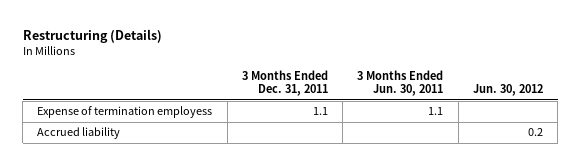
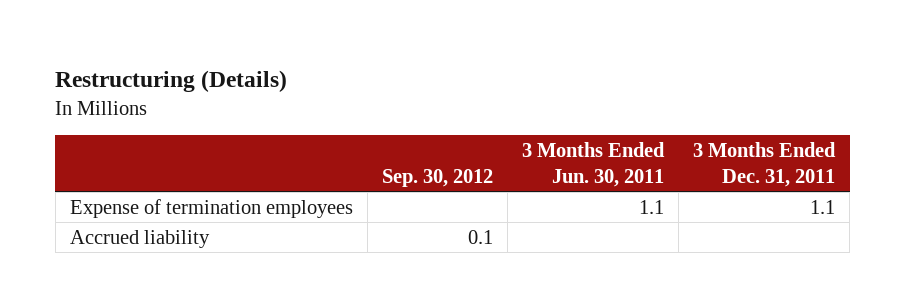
[472,84,543,97] Jun. 30, 2012 -> none
none -> [381,168,493,187] Sep. 30, 2012
[37,106,213,119] Expense of termination employess -> [69,198,353,218] Expense of termination employees

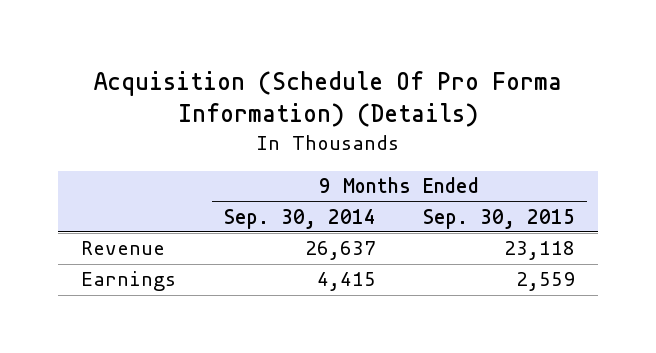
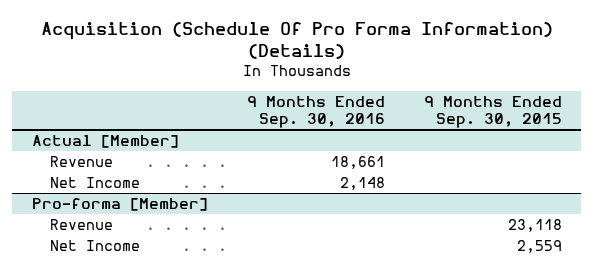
[223,208,376,229] Sep. 30, 2014 -> none
none -> [246,95,385,129] 9 Months Ended Sep. 30, 2016
none -> [31,135,179,149] Actual [Member]
none -> [50,156,114,168] Revenue
none -> [50,177,141,189] Net Income
none -> [31,198,208,212] Pro-forma [Member]
[81,271,177,292] Earnings -> [50,240,141,252] Net Income

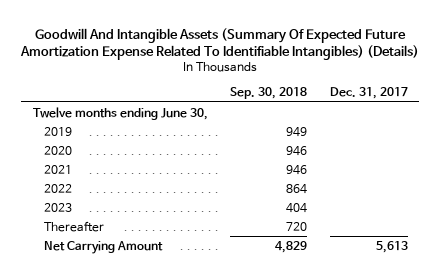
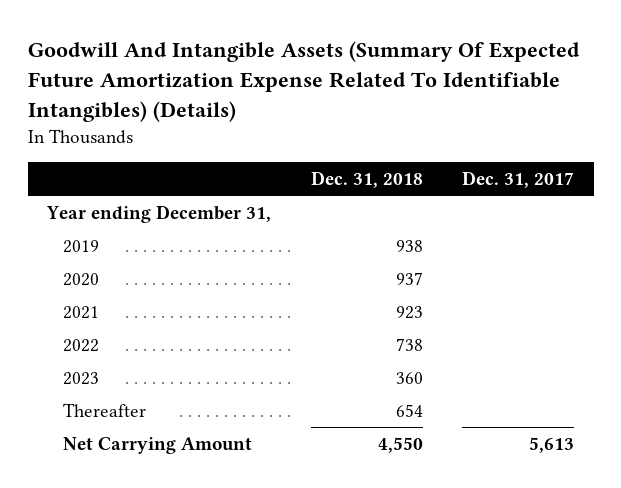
[230,87,308,100] Sep. 30, 2018 -> none
none -> [310,170,423,188] Dec. 31, 2018
[32,106,208,120] Twelve months ending June 30, -> [46,204,272,223] Year ending December 31,

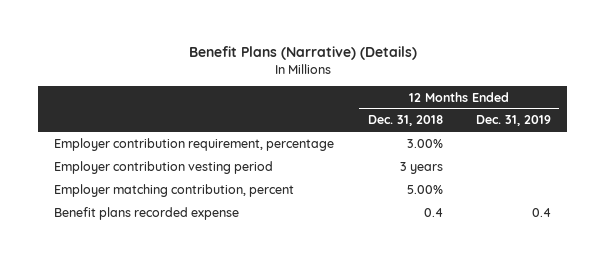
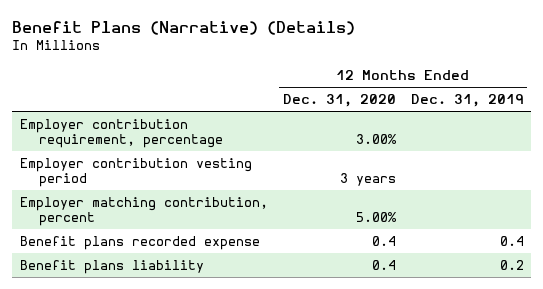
[367,115,443,127] Dec. 31, 2018 -> none
none -> [282,94,396,108] Dec. 31, 2020
none -> [19,259,204,274] Benefit plans liability

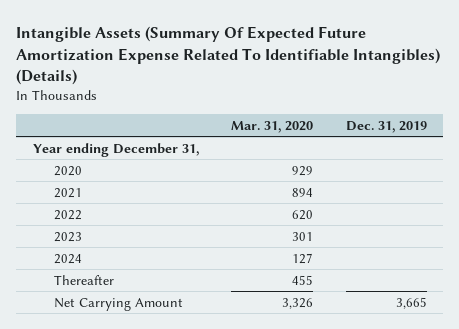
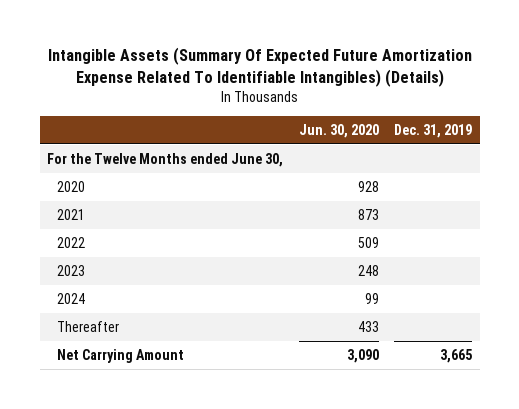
[231,120,314,133] Mar. 31, 2020 -> none
none -> [298,123,379,138] Jun. 30, 2020
[32,142,199,157] Year ending December 31, -> [47,152,284,167] For the Twelve Months ended June 30,

